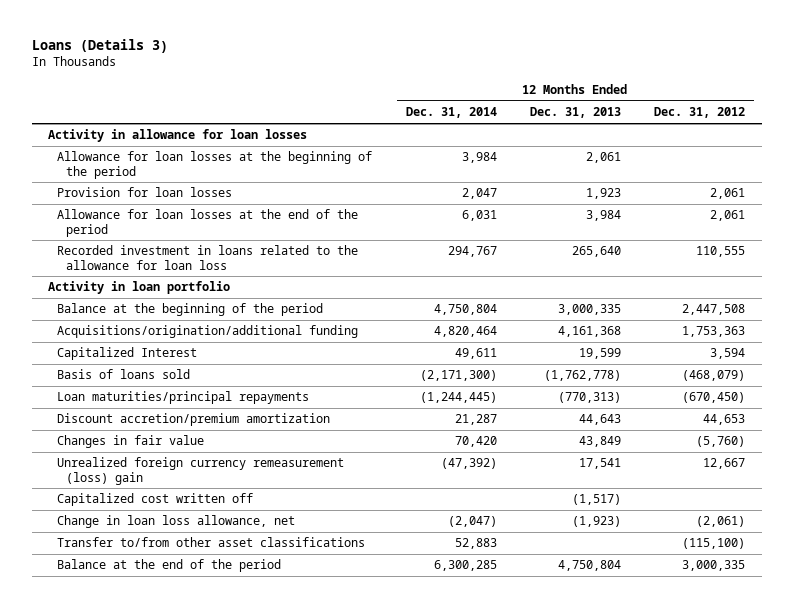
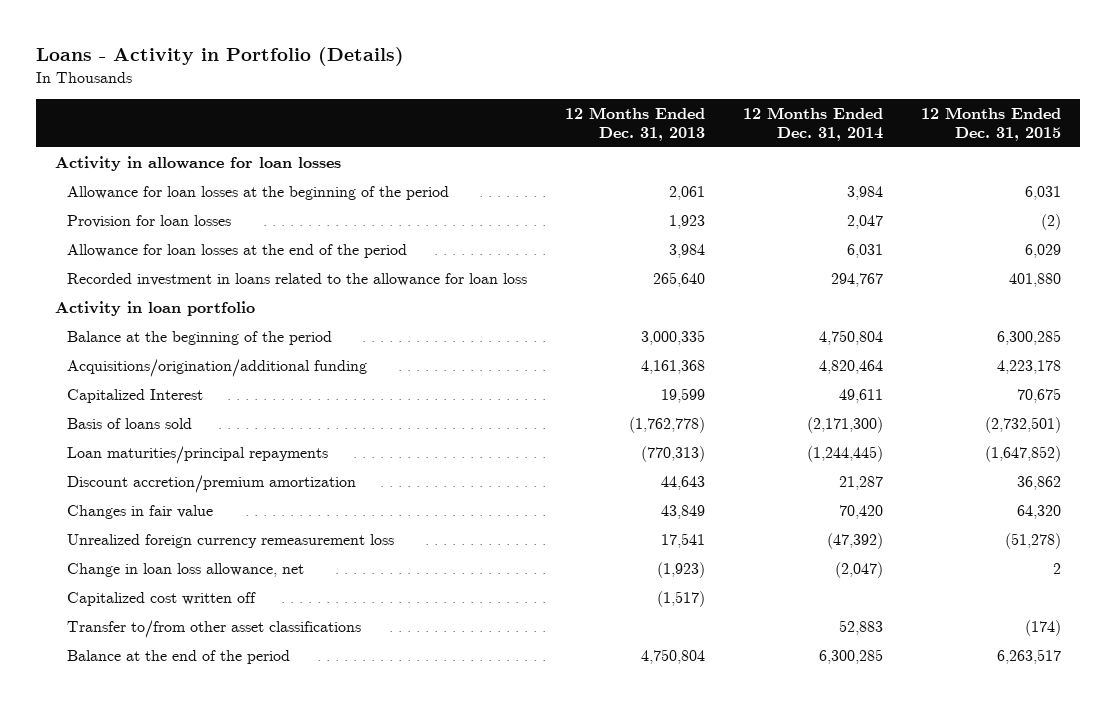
[31,39,168,54] Loans (Details 3) -> [35,46,404,66] Loans - Activity in Portfolio (Details)
[654,107,746,119] Dec. 31, 2012 -> none
none -> [921,106,1062,141] 12 Months Ended Dec. 31, 2015
[57,457,345,485] Unrealized foreign currency remeasurement (loss) gain -> [66,534,394,549] Unrealized foreign currency remeasurement loss
[57,493,254,507] Capitalized cost written off -> [66,592,256,607] Capitalized cost written off

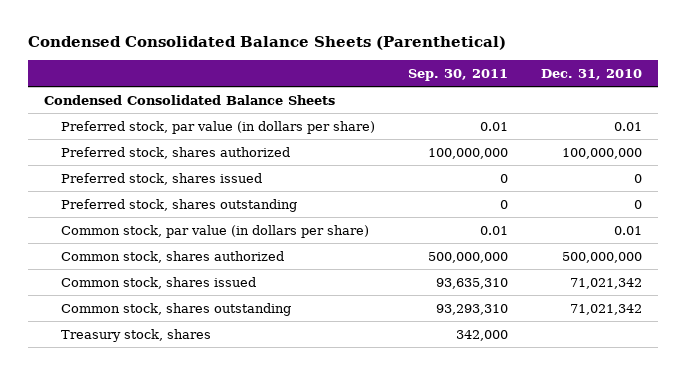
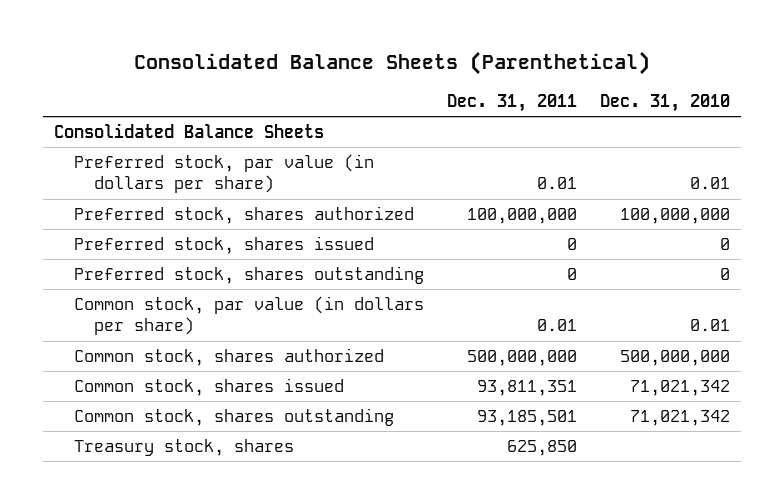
[27,36,506,51] Condensed Consolidated Balance Sheets (Parenthetical) -> [134,50,651,75] Consolidated Balance Sheets (Parenthetical)
[407,68,508,81] Sep. 30, 2011 -> none
none -> [447,93,578,112] Dec. 31, 2011
[44,94,336,105] Condensed Consolidated Balance Sheets -> [54,123,325,139] Consolidated Balance Sheets

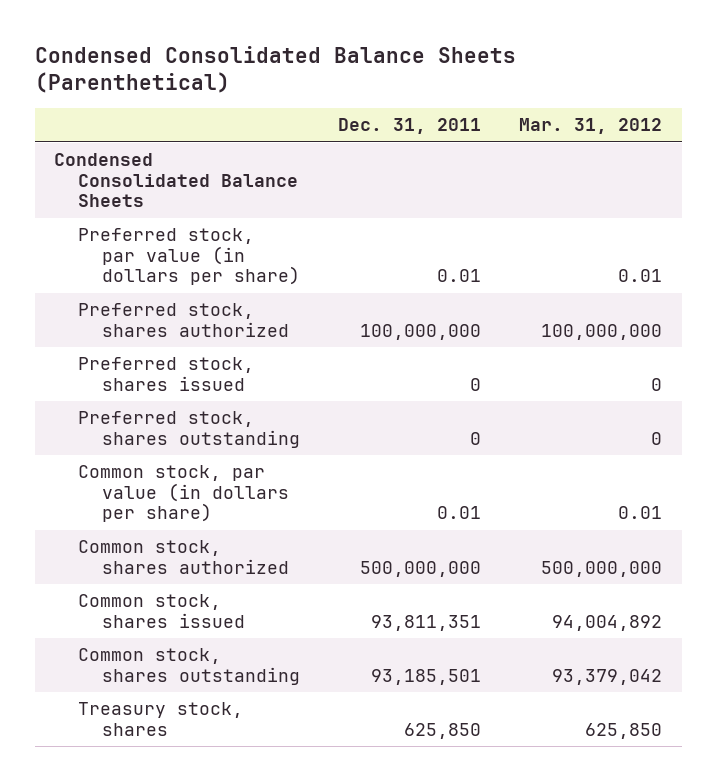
[134,50,651,75] Consolidated Balance Sheets (Parenthetical) -> [34,45,516,94] Condensed Consolidated Balance Sheets (Parenthetical)
[600,93,731,112] Dec. 31, 2010 -> none
none -> [519,118,663,135] Mar. 31, 2012
[54,123,325,139] Consolidated Balance Sheets -> [54,153,298,208] Condensed Consolidated Balance Sheets

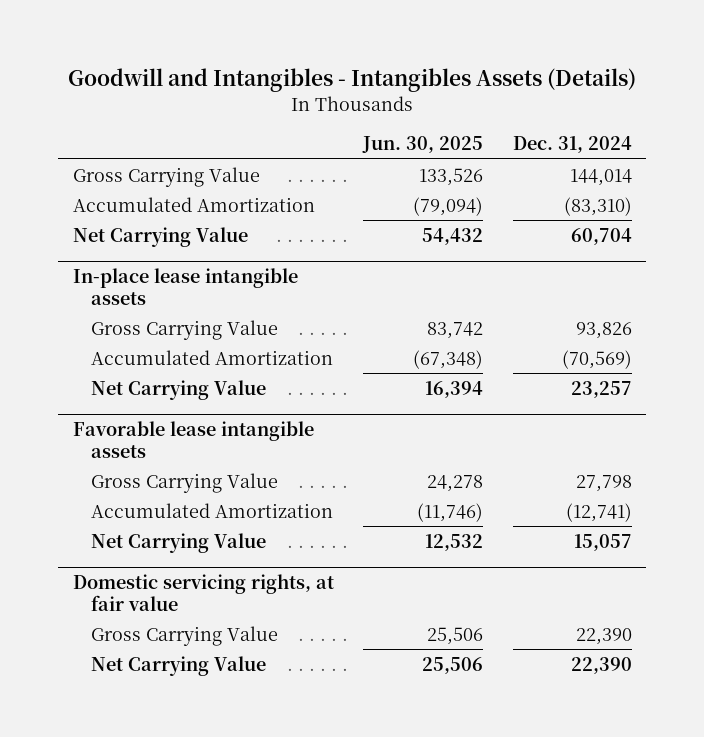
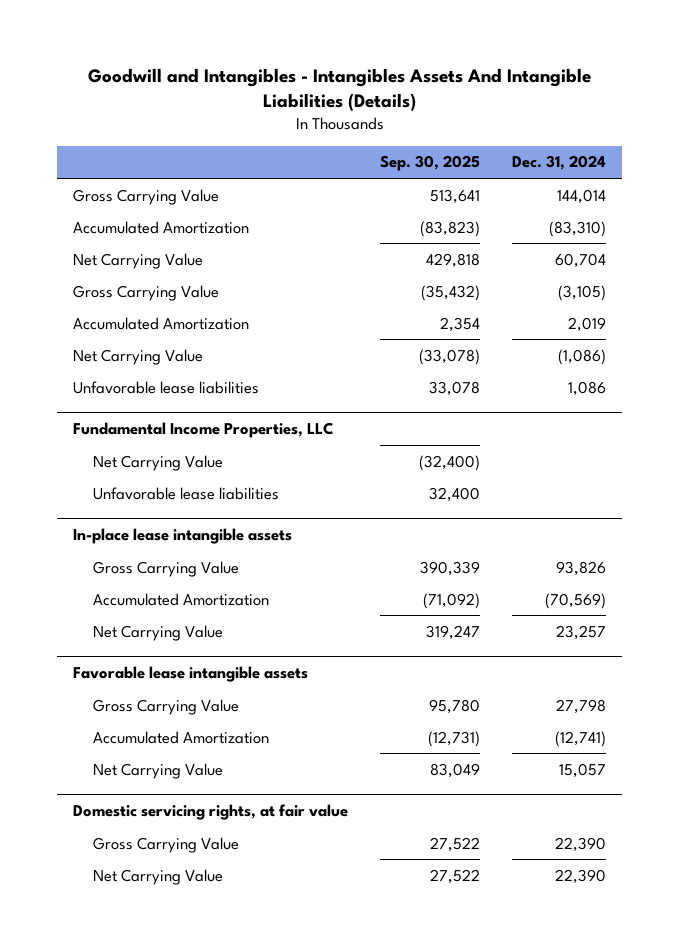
[68,68,637,93] Goodwill and Intangibles - Intangibles Assets (Details) -> [87,68,591,112] Goodwill and Intangibles - Intangibles Assets And Intangible Liabilities (Details)
[362,136,484,154] Jun. 30, 2025 -> none
none -> [380,155,481,172] Sep. 30, 2025
none -> [72,284,219,301] Gross Carrying Value
none -> [72,316,249,330] Accumulated Amortization
none -> [72,348,203,365] Net Carrying Value
none -> [72,380,259,394] Unfavorable lease liabilities
none -> [72,422,334,439] Fundamental Income Properties, LLC
none -> [92,454,223,471] Net Carrying Value
none -> [92,486,279,500] Unfavorable lease liabilities

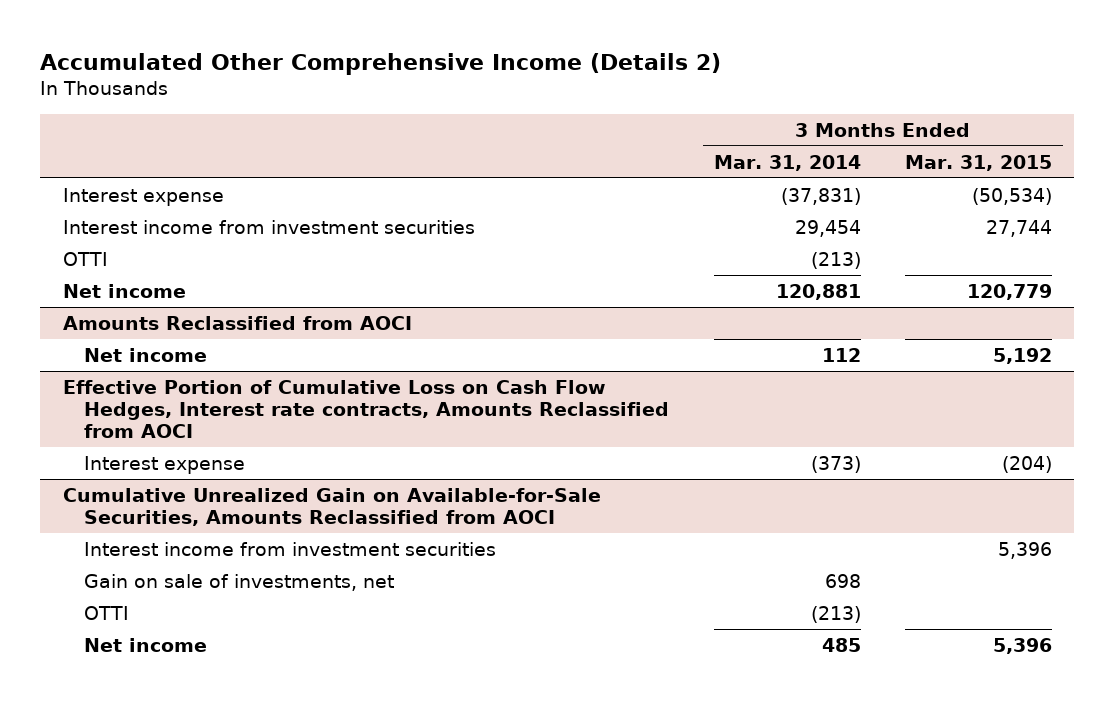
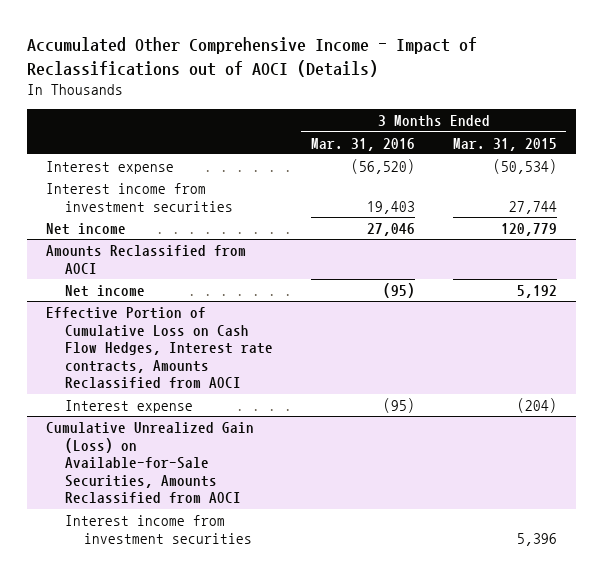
[40,52,722,75] Accumulated Other Comprehensive Income (Details 2) -> [26,37,477,77] Accumulated Other Comprehensive Income - Impact of Reclassifications out of AOCI (Details)
[713,154,861,171] Mar. 31, 2014 -> none
none -> [310,137,415,151] Mar. 31, 2016
[62,251,108,266] OTTI -> none
[62,487,601,526] Cumulative Unrealized Gain on Available-for-Sale Securities, Amounts Reclassified from AOCI -> [45,421,254,504] Cumulative Unrealized Gain (Loss) on Available-for-Sale Securities, Amounts Reclassified from AOCI
[84,573,395,591] Gain on sale of investments, net -> none
[84,605,130,620] OTTI -> none
[84,637,208,652] Net income -> none

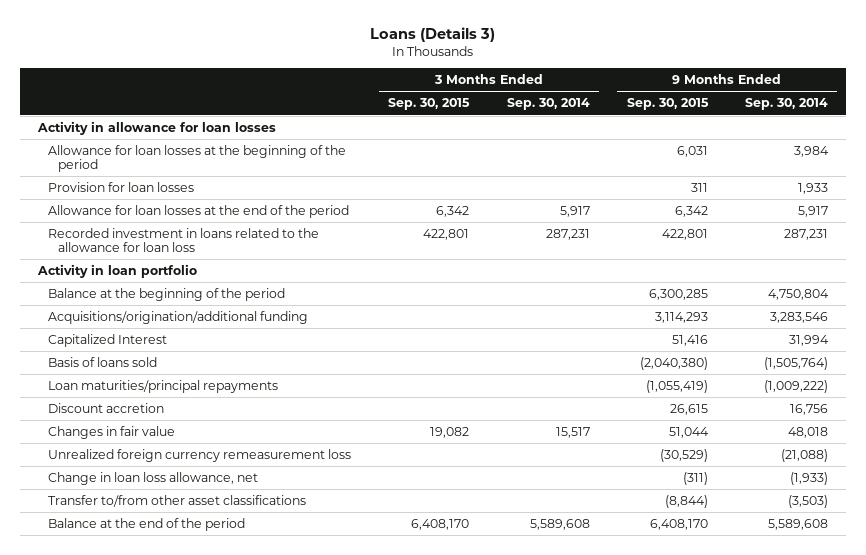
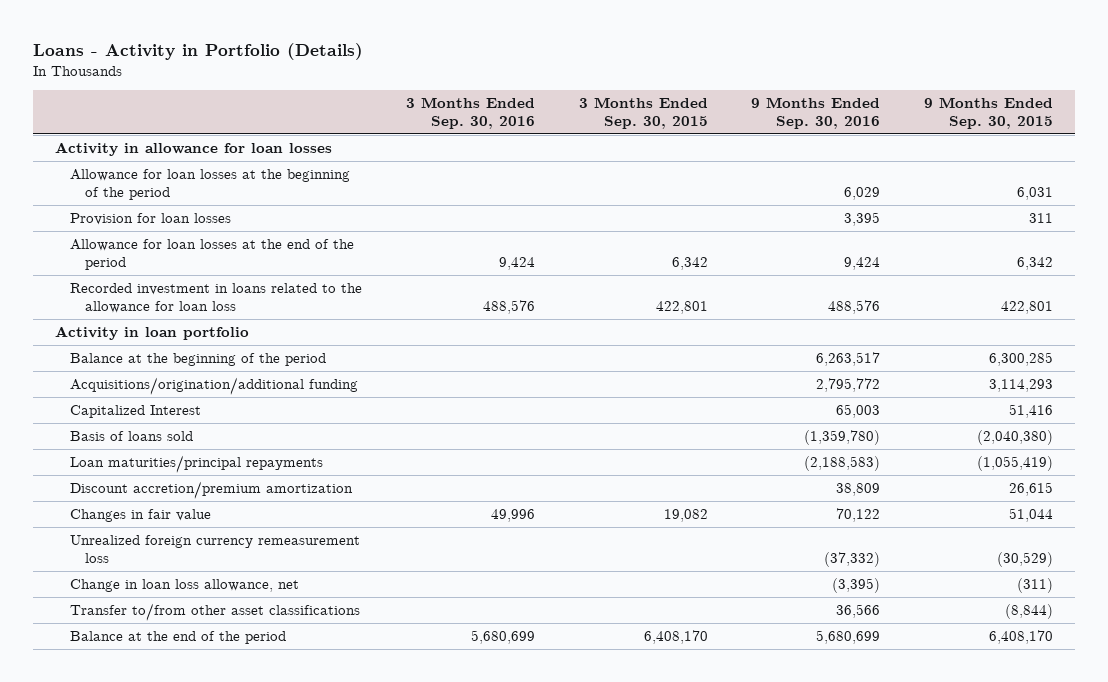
[370,27,496,43] Loans (Details 3) -> [32,42,363,60] Loans - Activity in Portfolio (Details)
[506,98,590,111] Sep. 30, 2014 -> none
[744,98,828,111] Sep. 30, 2014 -> none
none -> [405,97,535,130] 3 Months Ended Sep. 30, 2016
none -> [751,97,881,130] 9 Months Ended Sep. 30, 2016
[48,402,165,413] Discount accretion -> [69,481,353,500] Discount accretion/premium amortization

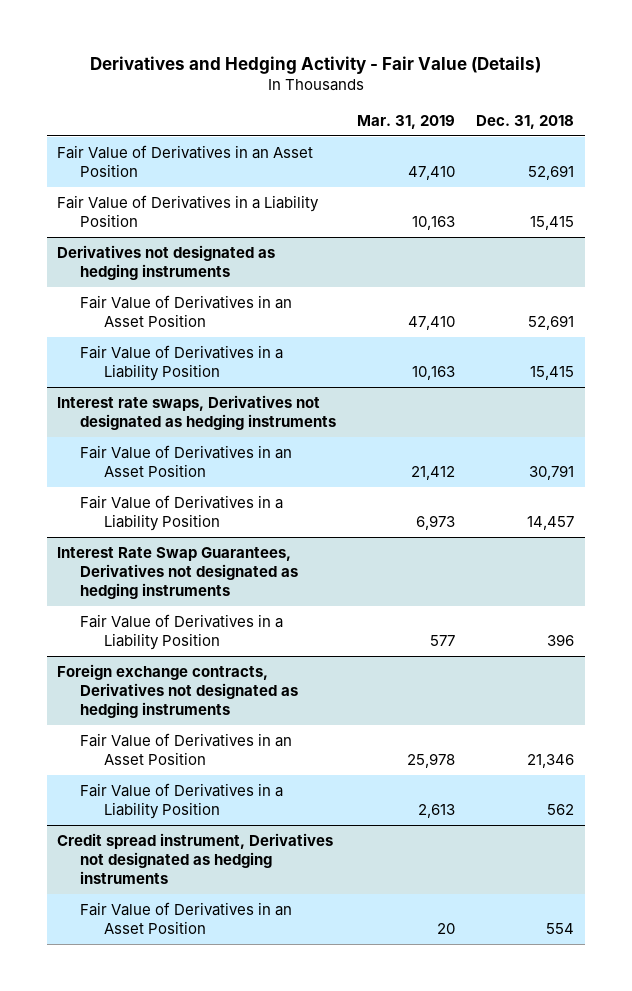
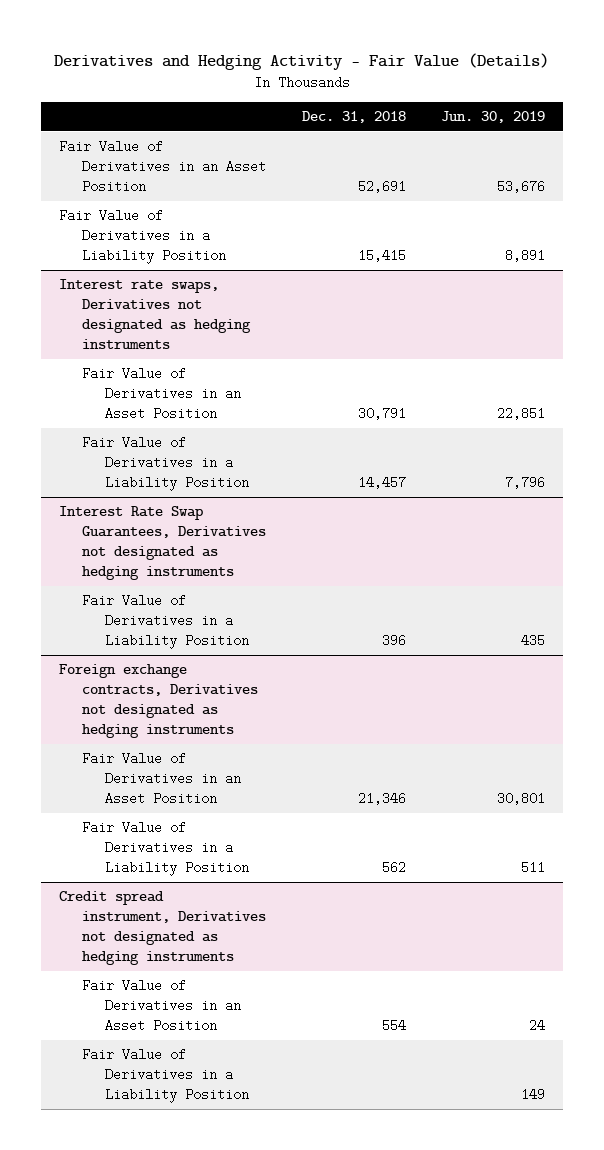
[357,114,456,129] Mar. 31, 2019 -> none
none -> [441,111,546,124] Jun. 30, 2019
[57,244,276,281] Derivatives not designated as hedging instruments -> none
[80,294,293,328] Fair Value of Derivatives in an Asset Position -> none
[80,344,284,382] Fair Value of Derivatives in a Liability Position -> none
none -> [82,1048,250,1104] Fair Value of Derivatives in a Liability Position

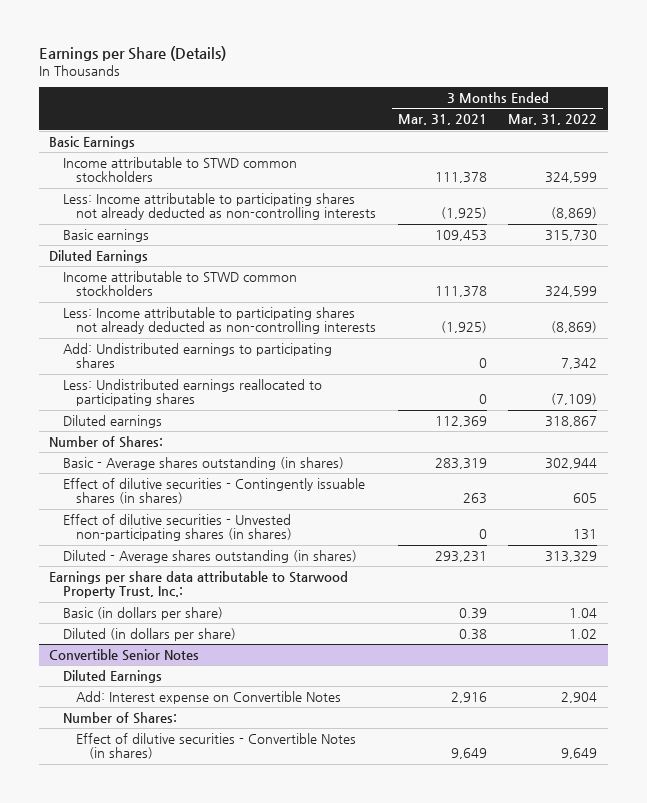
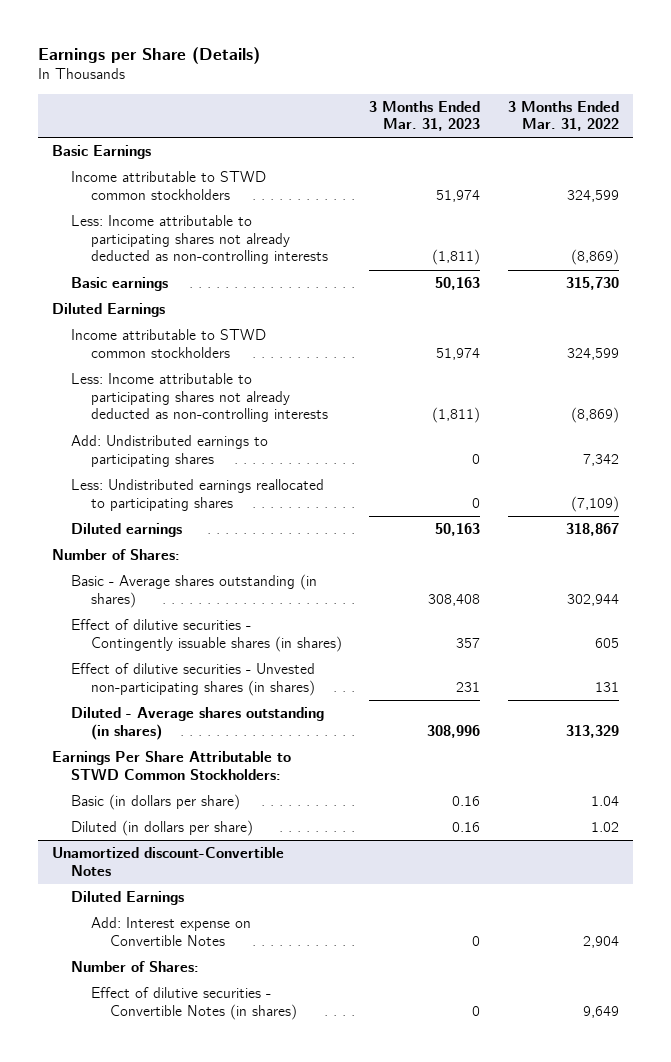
[397,114,487,126] Mar. 31, 2021 -> none
none -> [369,100,481,132] 3 Months Ended Mar. 31, 2023
[49,570,349,599] Earnings per share data attributable to Starwood Property Trust, Inc.: -> none
none -> [51,750,291,780] Earnings Per Share Attributable to STWD Common Stockholders:
[49,648,200,661] Convertible Senior Notes -> [51,846,284,876] Unamortized discount-Convertible Notes

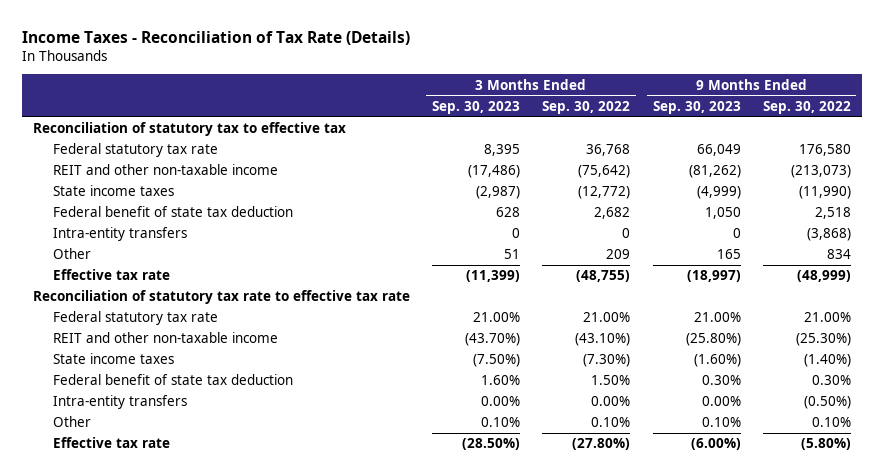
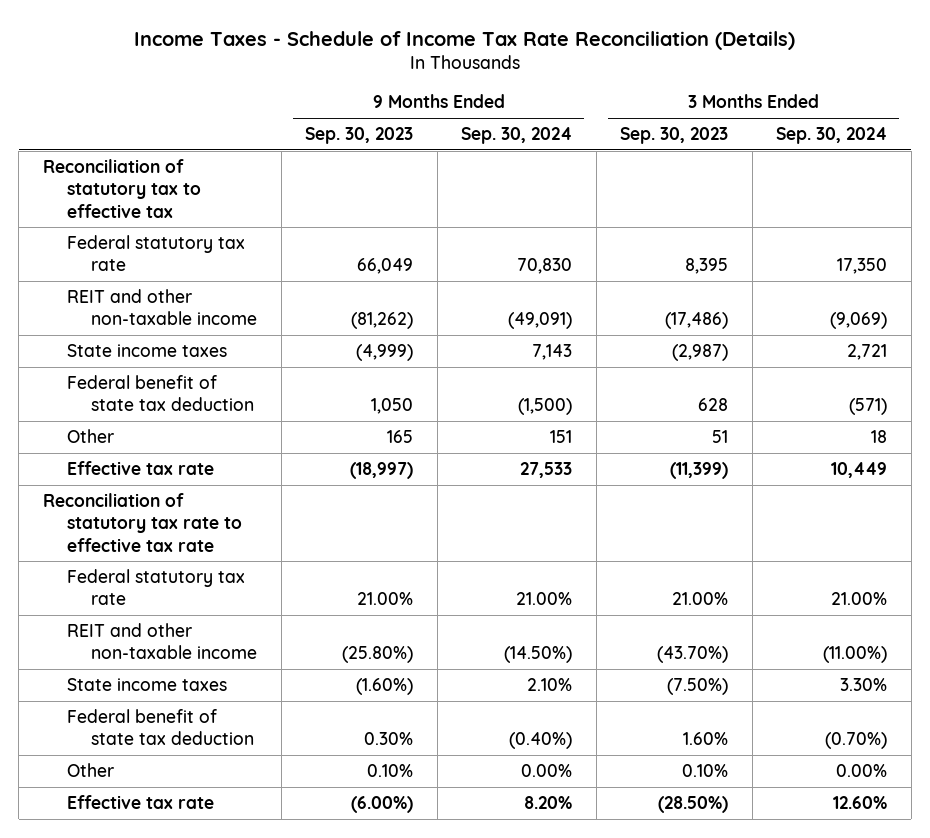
[21,30,410,45] Income Taxes - Reconciliation of Tax Rate (Details) -> [134,30,796,50] Income Taxes - Schedule of Income Tax Rate Reconciliation (Details)
[542,100,631,114] Sep. 30, 2022 -> none
[762,100,851,114] Sep. 30, 2022 -> none
none -> [461,127,573,145] Sep. 30, 2024
none -> [776,127,888,145] Sep. 30, 2024
[52,227,187,242] Intra-entity transfers -> none
[52,395,187,410] Intra-entity transfers -> none

